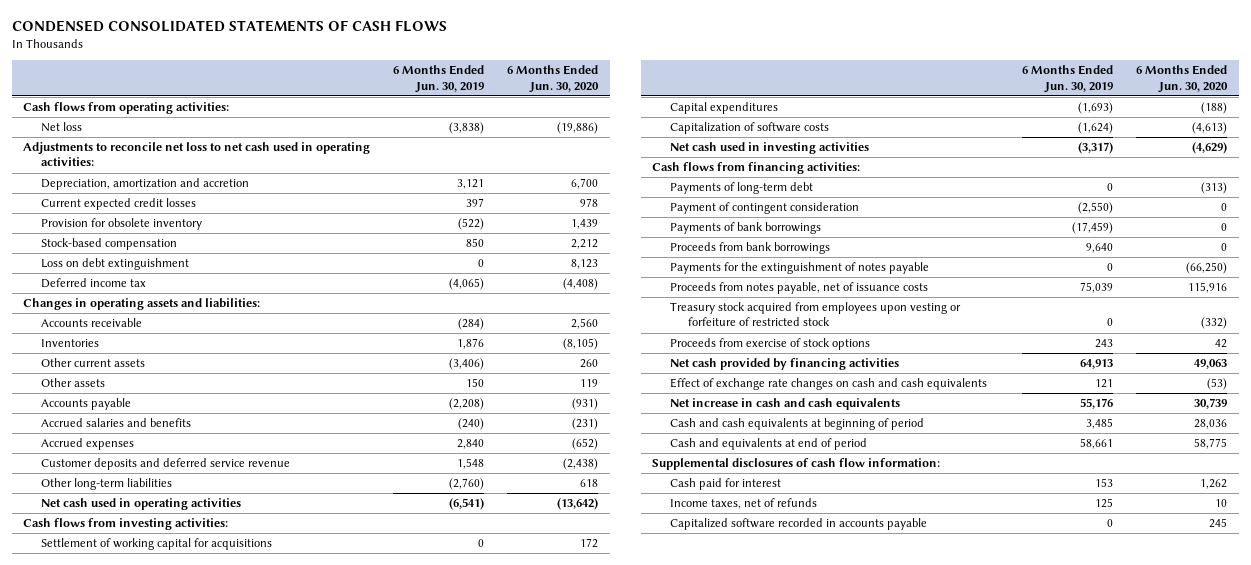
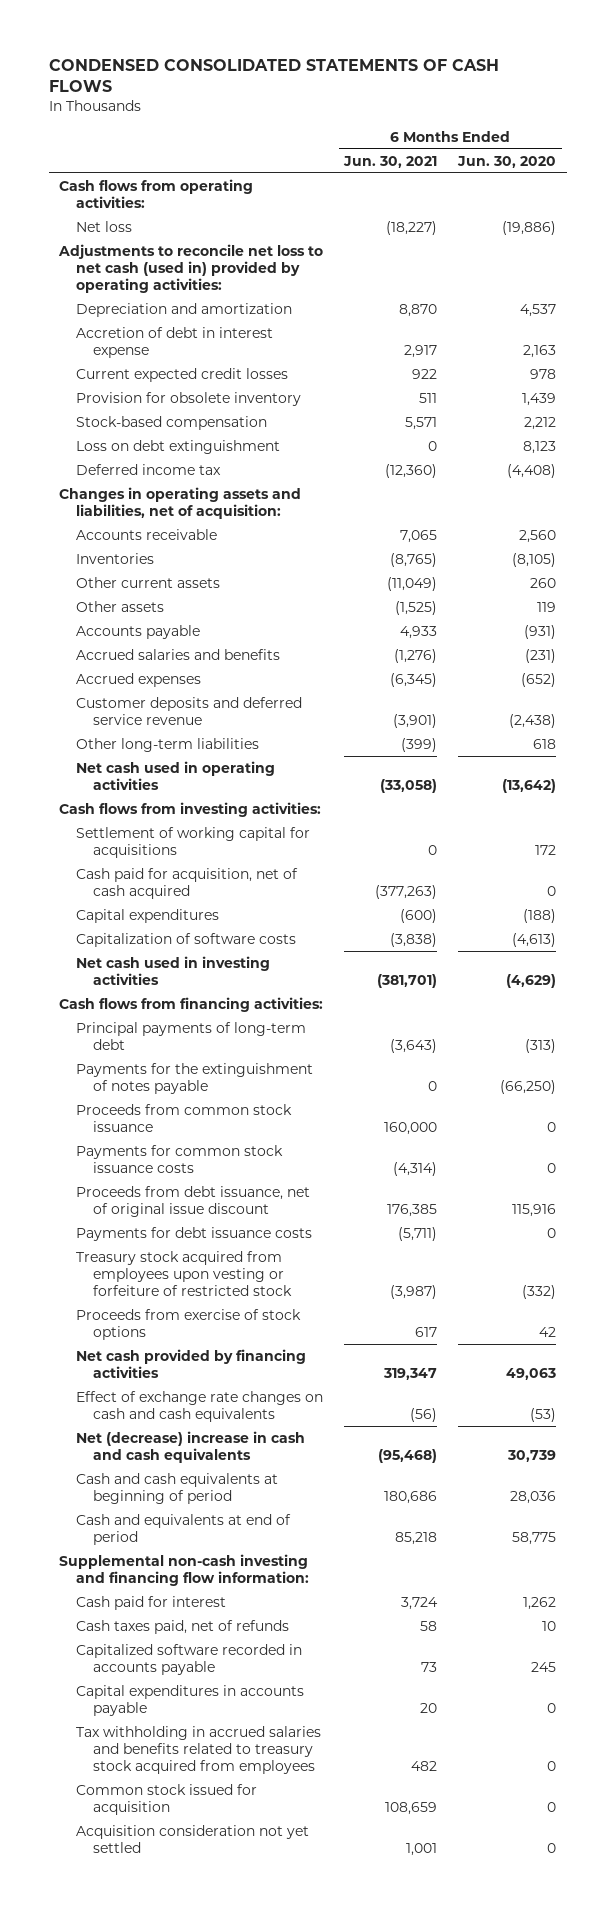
[393,65,485,93] 6 Months Ended Jun. 30, 2019 -> none
none -> [343,155,438,168] Jun. 30, 2021
[23,142,371,167] Adjustments to reconcile net loss to net cash used in operating activities: -> [58,243,324,294] Adjustments to reconcile net loss to net cash (used in) provided by operating activities:
[41,178,250,191] Depreciation, amortization and accretion -> [76,302,293,317] Depreciation and amortization
[571,178,599,190] 6,700 -> [520,303,557,317] 4,537
none -> [76,326,274,358] Accretion of debt in interest expense
[23,298,261,311] Changes in operating assets and liabilities: -> [59,486,302,519] Changes in operating assets and liabilities, net of acquisition:
none -> [76,867,299,899] Cash paid for acquisition, net of cash acquired
[670,202,860,215] Payment of contingent consideration -> none
[670,222,822,235] Payments of bank borrowings -> none
[670,242,831,255] Proceeds from bank borrowings -> none
[670,182,814,195] Payments of long-term debt -> [76,1021,307,1050] Principal payments of long-term debt
none -> [76,1103,293,1132] Proceeds from common stock issuance
none -> [76,1144,284,1173] Payments for common stock issuance costs
[670,282,929,295] Proceeds from notes payable, net of issuance costs -> [76,1185,311,1217] Proceeds from debt issuance, net of original issue discount
none -> [76,1226,313,1241] Payments for debt issuance costs
[670,398,901,411] Net increase in cash and cash equivalents -> [76,1430,306,1463] Net (decrease) increase in cash and cash equivalents
[652,458,941,471] Supplemental disclosures of cash flow information: -> [59,1553,310,1586] Supplemental non-cash investing and financing flow information:
[670,498,818,510] Income taxes, net of refunds -> [76,1619,290,1634] Cash taxes paid, net of refunds
none -> [76,1684,305,1716] Capital expenditures in accounts payable
none -> [76,1725,322,1775] Tax withholding in accrued salaries and benefits related to treasury stock acquired from employees
none -> [76,1783,258,1815] Common stock issued for acquisition
none -> [76,1824,310,1853] Acquisition consideration not yet settled

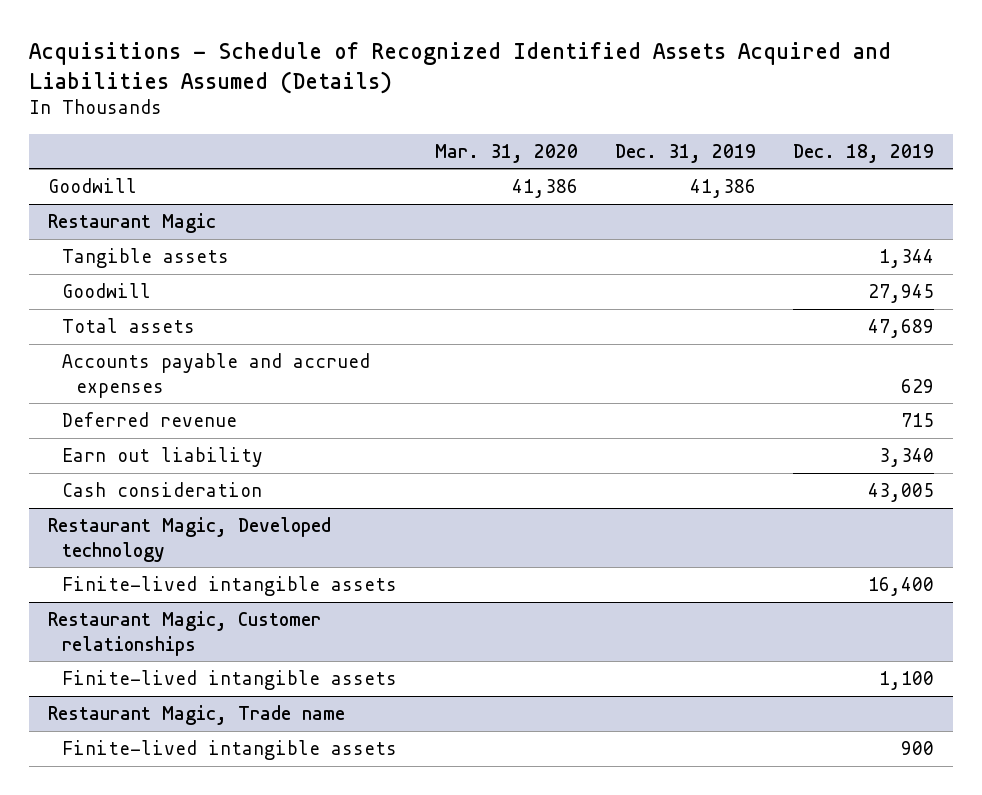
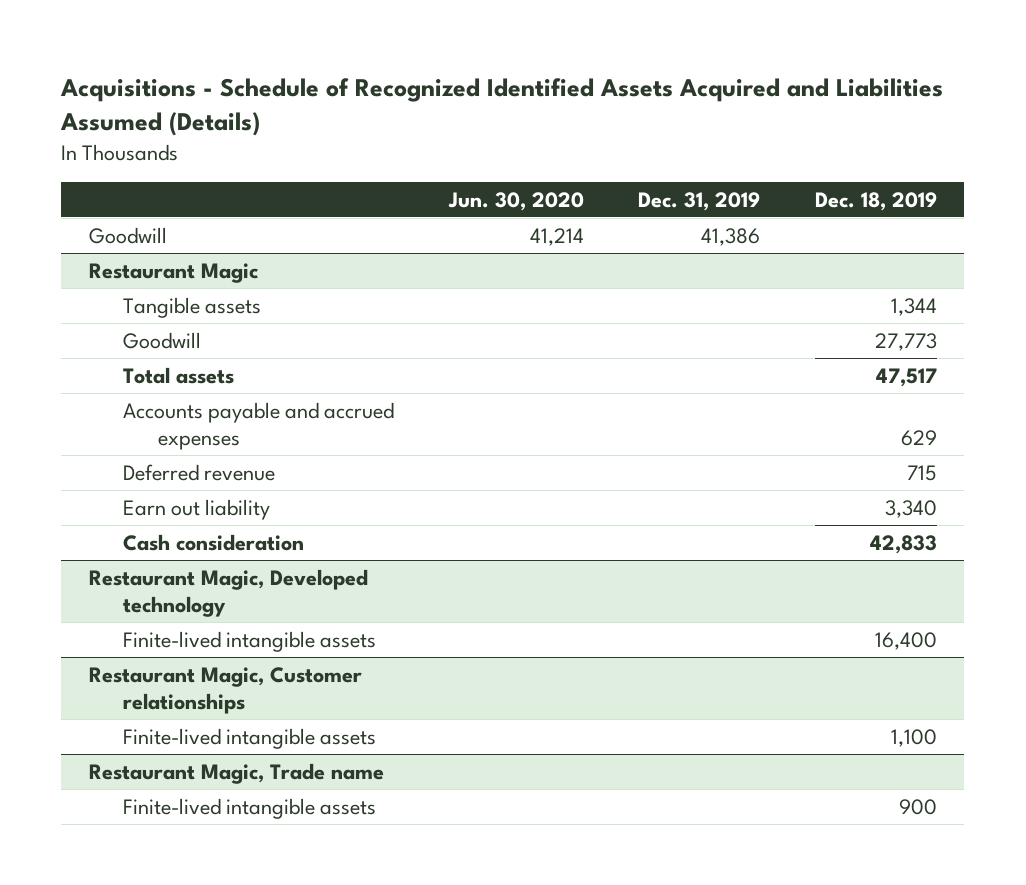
[434,143,578,163] Mar. 31, 2020 -> none
none -> [447,191,584,211] Jun. 30, 2020
[868,284,935,304] 27,945 -> [875,332,938,351] 27,773
[868,319,935,339] 47,689 -> [876,367,938,387] 47,517
[868,483,935,503] 43,005 -> [870,534,938,554] 42,833

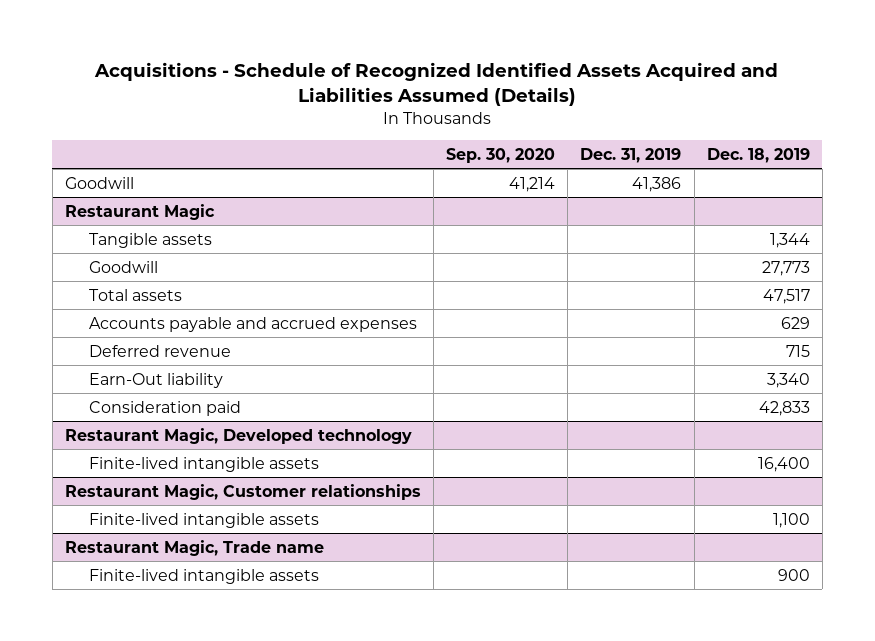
[447,191,584,211] Jun. 30, 2020 -> none
none -> [446,147,556,163] Sep. 30, 2020
[123,498,271,520] Earn out liability -> [88,372,223,388] Earn-Out liability
[123,533,305,551] Cash consideration -> [88,400,241,416] Consideration paid

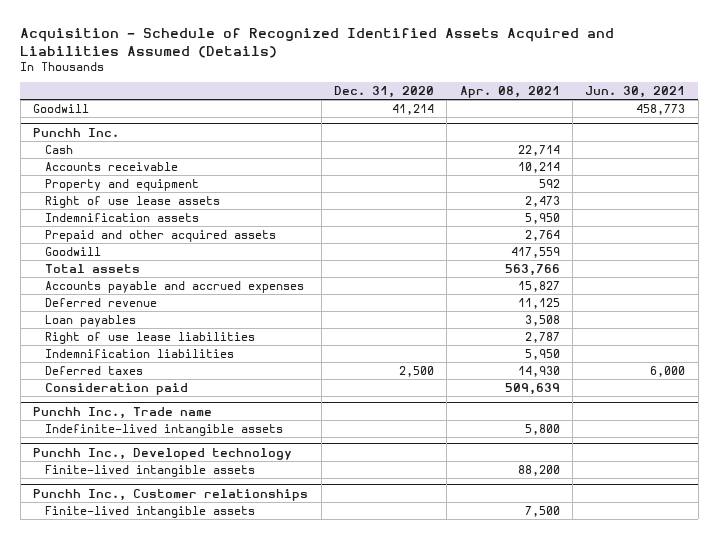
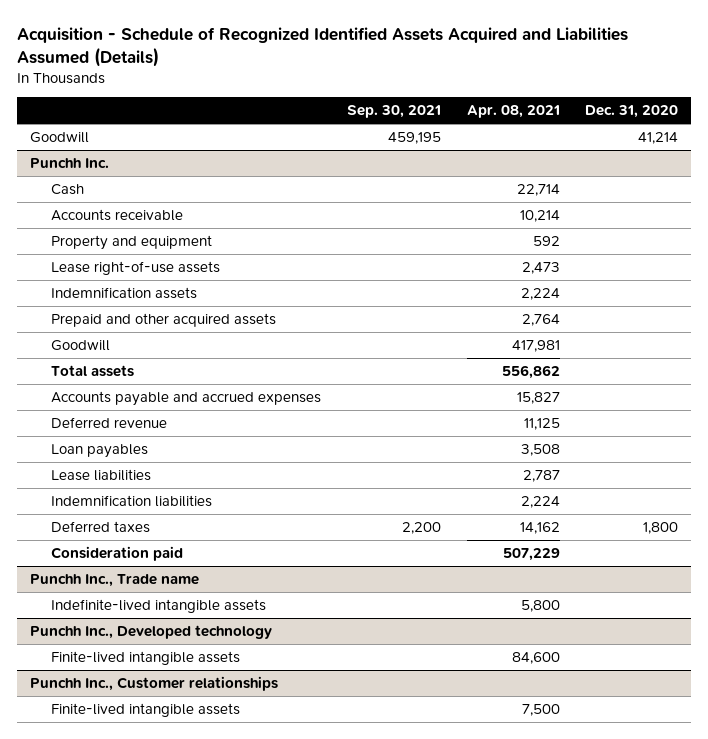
[585,86,686,99] Jun. 30, 2021 -> none
none -> [346,105,441,119] Sep. 30, 2021
[44,195,220,208] Right of use lease assets -> [51,260,221,275] Lease right-of-use assets
[524,212,560,224] 5,950 -> [520,287,560,300] 2,224
[510,246,560,258] 417,559 -> [511,339,560,352] 417,981
[504,263,560,276] 563,766 -> [501,364,560,379] 556,862
[44,331,255,344] Right of use lease liabilities -> [51,468,152,481] Lease liabilities
[524,348,560,360] 5,950 -> [520,495,560,508] 2,224
[398,365,434,377] 2,500 -> [643,521,679,534] 1,800
[517,365,560,377] 14,930 -> [519,521,560,534] 14,162
[504,382,560,395] 509,639 -> [502,547,560,561] 507,229
[517,464,560,476] 88,200 -> [511,651,560,664] 84,600

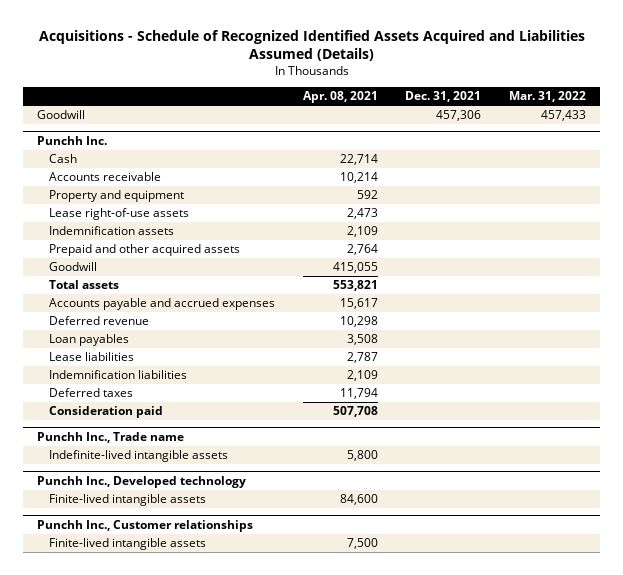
[16,26,628,67] Acquisition - Schedule of Recognized Identified Assets Acquired and Liabilities Assumed (Details) -> [38,30,585,62] Acquisitions - Schedule of Recognized Identified Assets Acquired and Liabilities Assumed (Details)
[346,105,441,119] Sep. 30, 2021 -> none
[585,105,679,119] Dec. 31, 2020 -> none
none -> [405,91,482,103] Dec. 31, 2021
none -> [509,91,587,103] Mar. 31, 2022
[520,287,560,300] 2,224 -> [346,226,378,238] 2,109
[511,339,560,352] 417,981 -> [332,262,378,274] 415,055
[501,364,560,379] 556,862 -> [332,280,378,292] 553,821
[516,391,560,404] 15,827 -> [339,298,378,310] 15,617
[523,417,560,430] 11,125 -> [339,316,378,328] 10,298
[520,495,560,508] 2,224 -> [346,370,378,382] 2,109
[519,521,560,534] 14,162 -> [339,388,378,400] 11,794
[502,547,560,561] 507,229 -> [332,406,378,418] 507,708

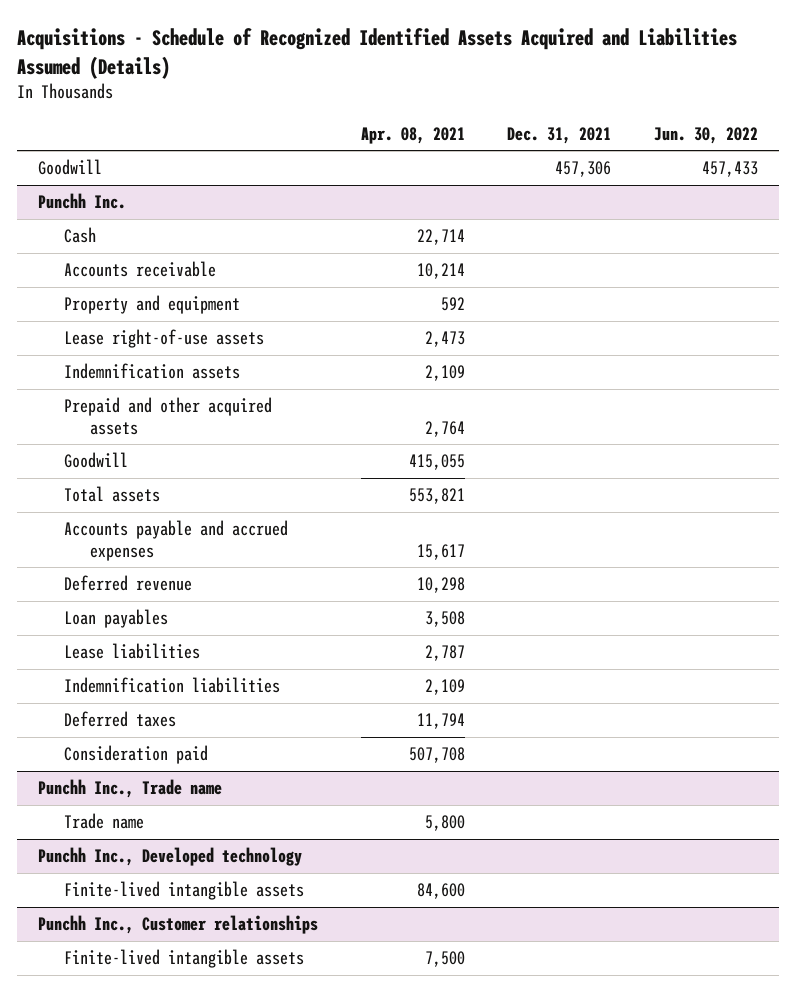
[509,91,587,103] Mar. 31, 2022 -> none
none -> [653,126,758,144] Jun. 30, 2022
[48,450,228,463] Indefinite-lived intangible assets -> [64,813,145,830] Trade name

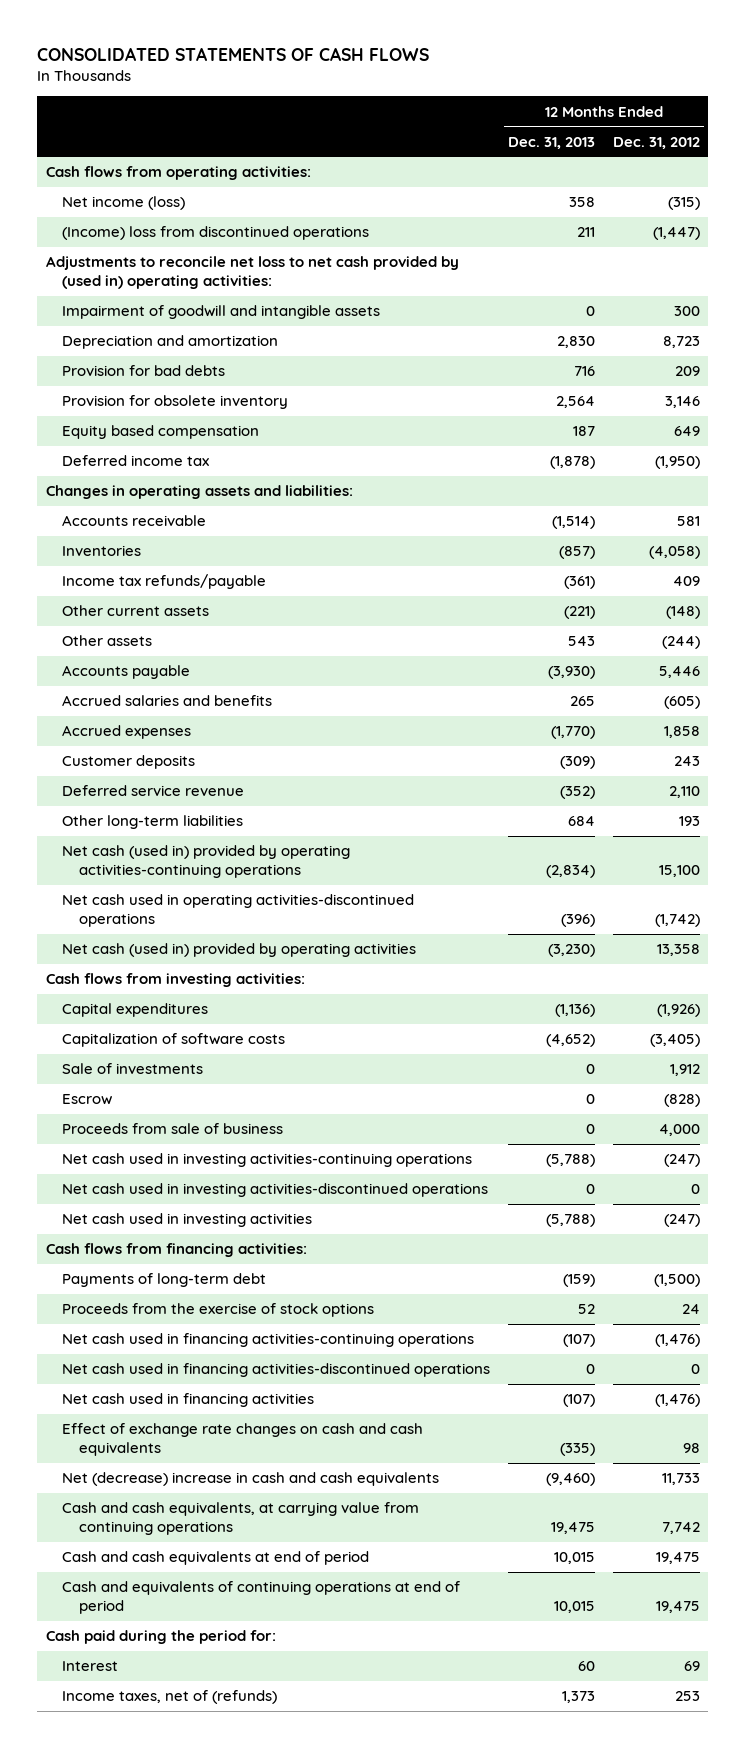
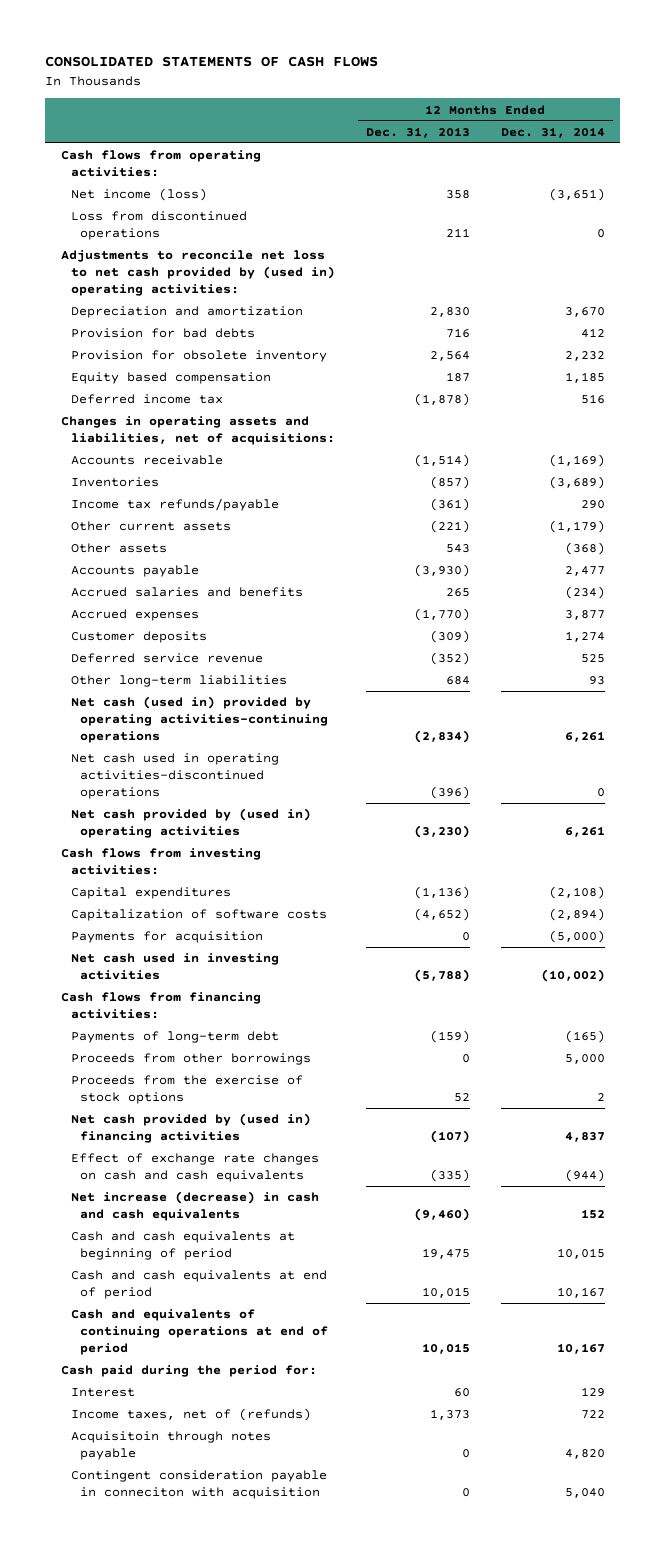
[612,136,700,149] Dec. 31, 2012 -> none
none -> [500,126,605,138] Dec. 31, 2014
[62,226,370,241] (Income) loss from discontinued operations -> [70,211,247,240] Loss from discontinued operations
[62,305,381,320] Impairment of goodwill and intangible assets -> none
[46,485,354,500] Changes in operating assets and liabilities: -> [60,416,335,445] Changes in operating assets and liabilities, net of acquisitions:
[62,943,417,958] Net cash (used in) provided by operating activities -> [70,808,311,838] Net cash provided by (used in) operating activities
[62,1063,204,1075] Sale of investments -> none
[62,1094,113,1106] Escrow -> none
[62,1123,284,1135] Proceeds from sale of business -> none
[62,1153,473,1168] Net cash used in investing activities-continuing operations -> none
[62,1183,489,1198] Net cash used in investing activities-discontinued operations -> none
none -> [70,931,263,944] Payments for acquisition
none -> [70,1053,311,1066] Proceeds from other borrowings
[62,1333,475,1348] Net cash used in financing activities-continuing operations -> none
[62,1363,491,1378] Net cash used in financing activities-discontinued operations -> none
[62,1393,315,1408] Net cash used in financing activities -> [70,1113,311,1143] Net cash provided by (used in) financing activities
[62,1472,440,1487] Net (decrease) increase in cash and cash equivalents -> [70,1191,319,1221] Net increase (decrease) in cash and cash equivalents
[62,1502,420,1536] Cash and cash equivalents, at carrying value from continuing operations -> [70,1231,295,1260] Cash and cash equivalents at beginning of period
none -> [70,1431,271,1460] Acquisitoin through notes payable
none -> [70,1470,327,1499] Contingent consideration payable in conneciton with acquisition

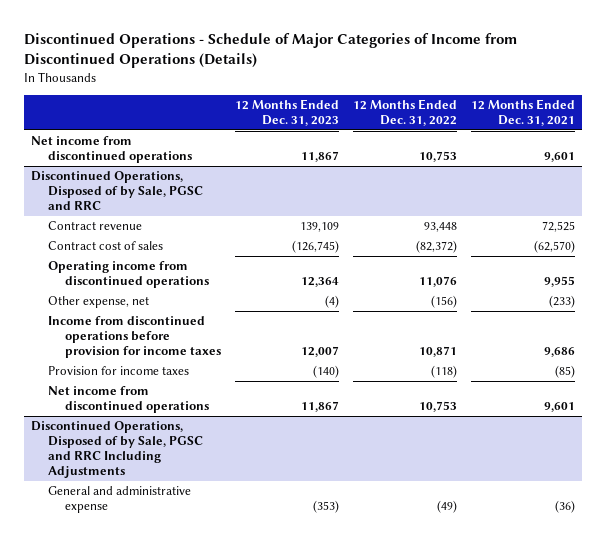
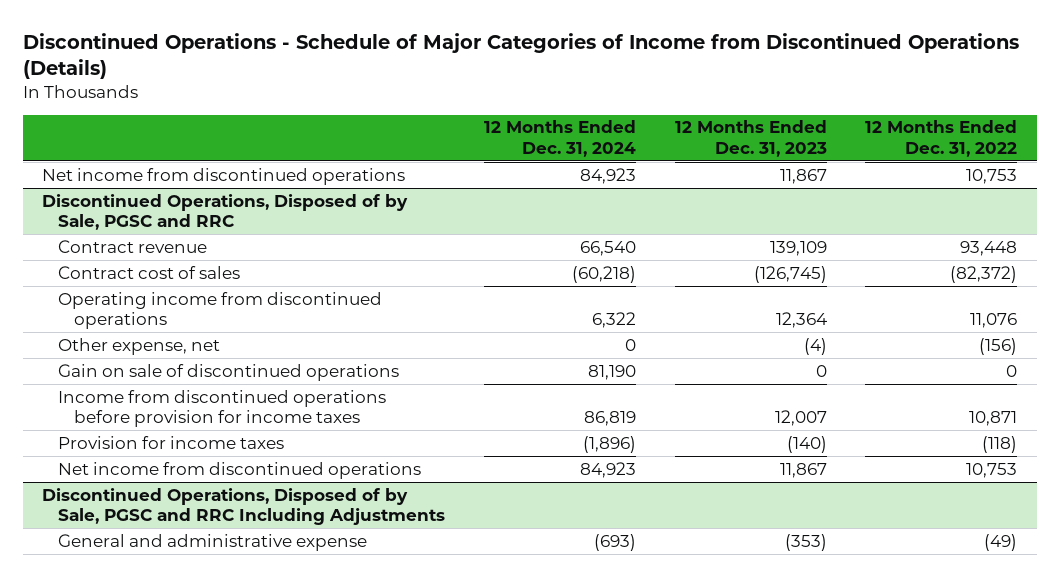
[471,99,576,127] 12 Months Ended Dec. 31, 2021 -> none
none -> [483,120,636,157] 12 Months Ended Dec. 31, 2024
none -> [58,363,400,381] Gain on sale of discontinued operations

